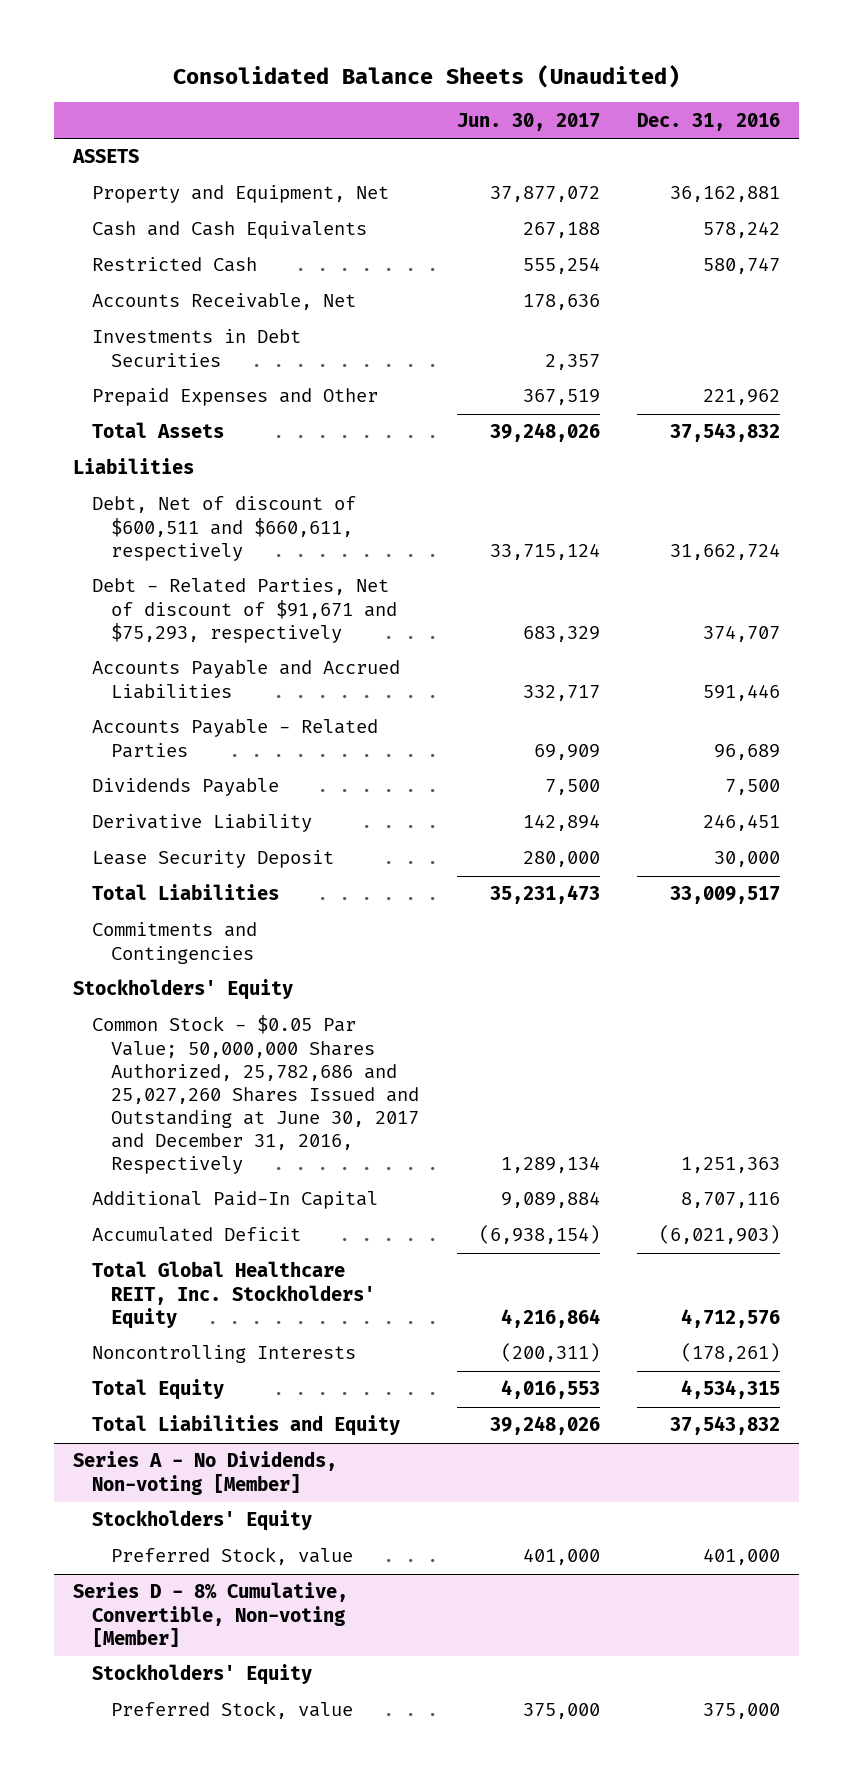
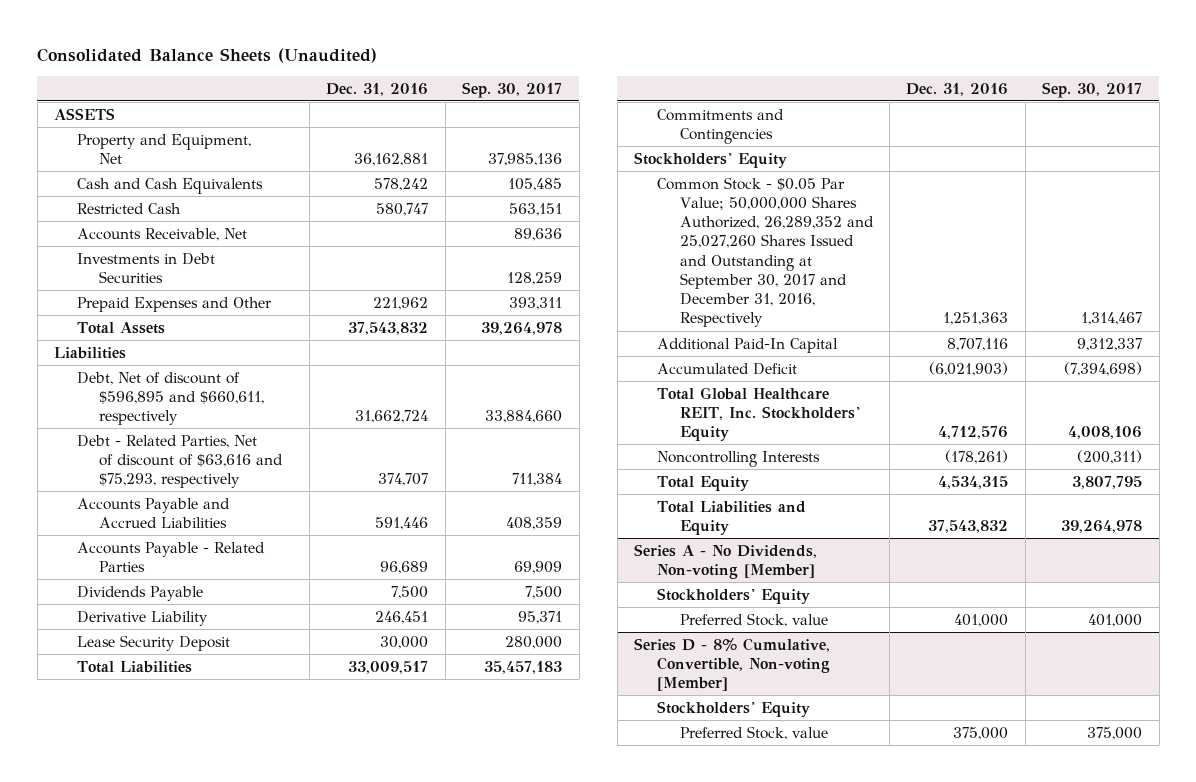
[456,112,600,131] Jun. 30, 2017 -> none
none -> [462,81,563,98] Sep. 30, 2017
[92,496,357,561] Debt, Net of discount of $600,511 and $660,611, respectively -> [76,371,265,426] Debt, Net of discount of $596,895 and $660,611, respectively
[92,578,398,643] Debt - Related Parties, Net of discount of $91,671 and $75,293, respectively -> [76,434,284,489] Debt - Related Parties, Net of discount of $63,616 and $75,293, respectively
[92,1015,420,1175] Common Stock - $0.05 Par Value; 50,000,000 Shares Authorized, 25,782,686 and 25,027,260 Shares Issued and Outstanding at June 30, 2017 and December 31, 2016, Respectively -> [656,176,874,328] Common Stock - $0.05 Par Value; 50,000,000 Shares Authorized, 26,289,352 and 25,027,260 Shares Issued and Outstanding at September 30, 2017 and December 31, 2016, Respectively

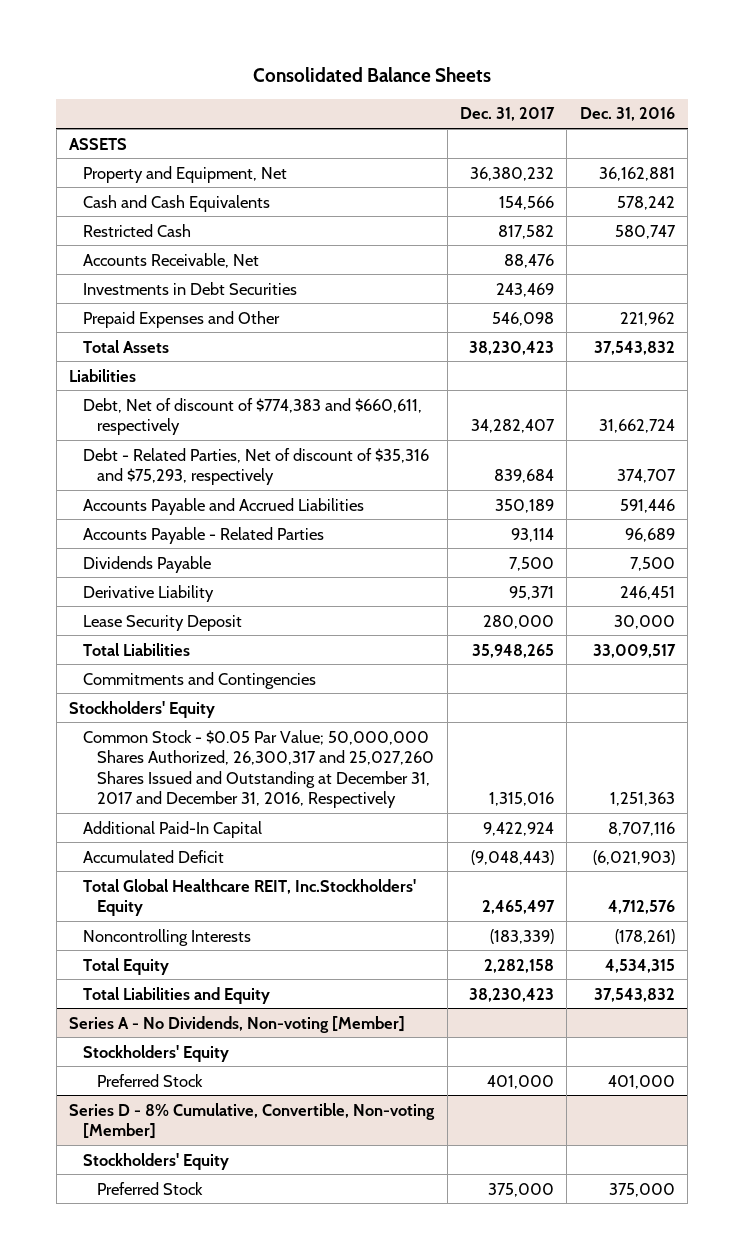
[37,47,378,63] Consolidated Balance Sheets (Unaudited) -> [252,67,491,83] Consolidated Balance Sheets
[462,81,563,98] Sep. 30, 2017 -> none
none -> [459,107,555,122] Dec. 31, 2017
[76,371,265,426] Debt, Net of discount of $596,895 and $660,611, respectively -> [82,397,422,436] Debt, Net of discount of $774,383 and $660,611, respectively
[76,434,284,489] Debt - Related Parties, Net of discount of $63,616 and $75,293, respectively -> [82,447,429,486] Debt - Related Parties, Net of discount of $35,316 and $75,293, respectively
[656,176,874,328] Common Stock - $0.05 Par Value; 50,000,000 Shares Authorized, 26,289,352 and 25,027,260 Shares Issued and Outstanding at September 30, 2017 and December 31, 2016, Respectively -> [82,729,434,809] Common Stock - $0.05 Par Value; 50,000,000 Shares Authorized, 26,300,317 and 25,027,260 Shares Issued and Outstanding at December 31, 2017 and December 31, 2016, Respectively
[656,386,860,442] Total Global Healthcare REIT, Inc. Stockholders' Equity -> [82,878,416,917] Total Global Healthcare REIT, Inc.Stockholders' Equity
[679,612,828,627] Preferred Stock, value -> [96,1073,203,1087] Preferred Stock
[679,725,828,740] Preferred Stock, value -> [96,1181,203,1195] Preferred Stock

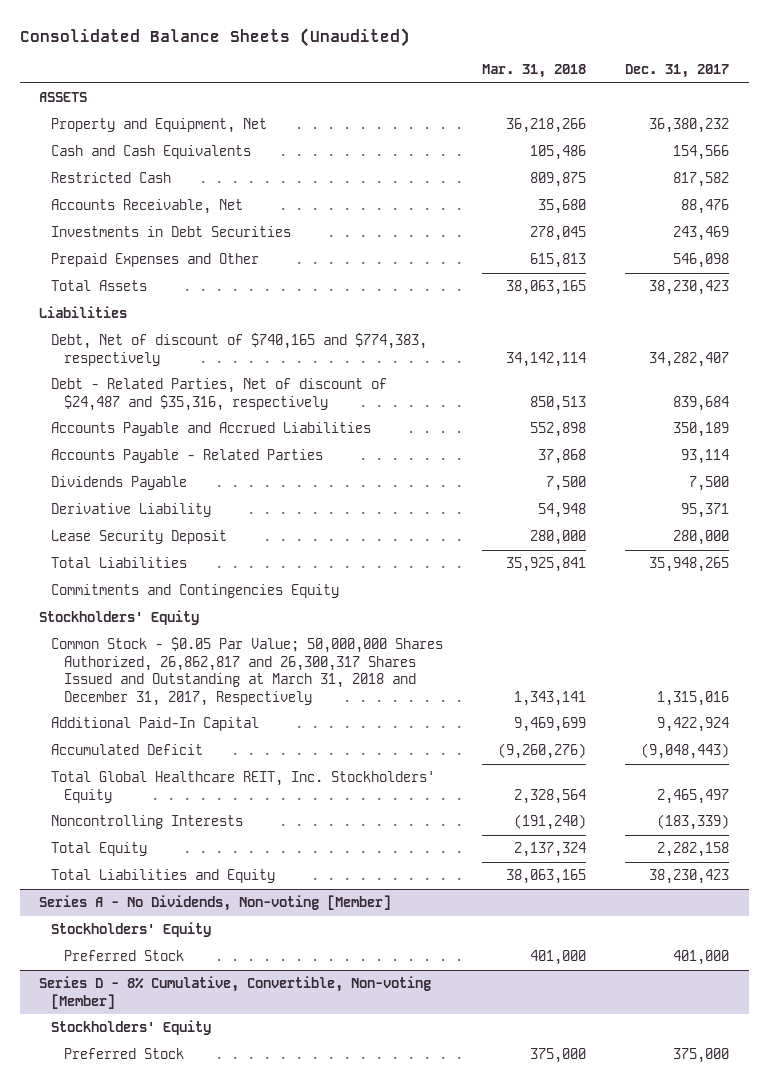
[252,67,491,83] Consolidated Balance Sheets -> [19,27,410,47] Consolidated Balance Sheets (Unaudited)
[579,107,675,122] Dec. 31, 2016 -> none
none -> [482,64,587,79] Mar. 31, 2018
[82,397,422,436] Debt, Net of discount of $774,383 and $660,611, respectively -> [51,333,428,366] Debt, Net of discount of $740,165 and $774,383, respectively
[82,447,429,486] Debt - Related Parties, Net of discount of $35,316 and $75,293, respectively -> [51,378,388,411] Debt - Related Parties, Net of discount of $24,487 and $35,316, respectively
[82,671,316,689] Commitments and Contingencies -> [51,584,340,599] Commitments and Contingencies Equity
[82,729,434,809] Common Stock - $0.05 Par Value; 50,000,000 Shares Authorized, 26,300,317 and 25,027,260 Shares Issued and Outstanding at December 31, 2017 and December 31, 2016, Respectively -> [51,637,444,706] Common Stock - $0.05 Par Value; 50,000,000 Shares Authorized, 26,862,817 and 26,300,317 Shares Issued and Outstanding at March 31, 2018 and December 31, 2017, Respectively
[82,878,416,917] Total Global Healthcare REIT, Inc.Stockholders' Equity -> [51,771,436,803] Total Global Healthcare REIT, Inc. Stockholders' Equity

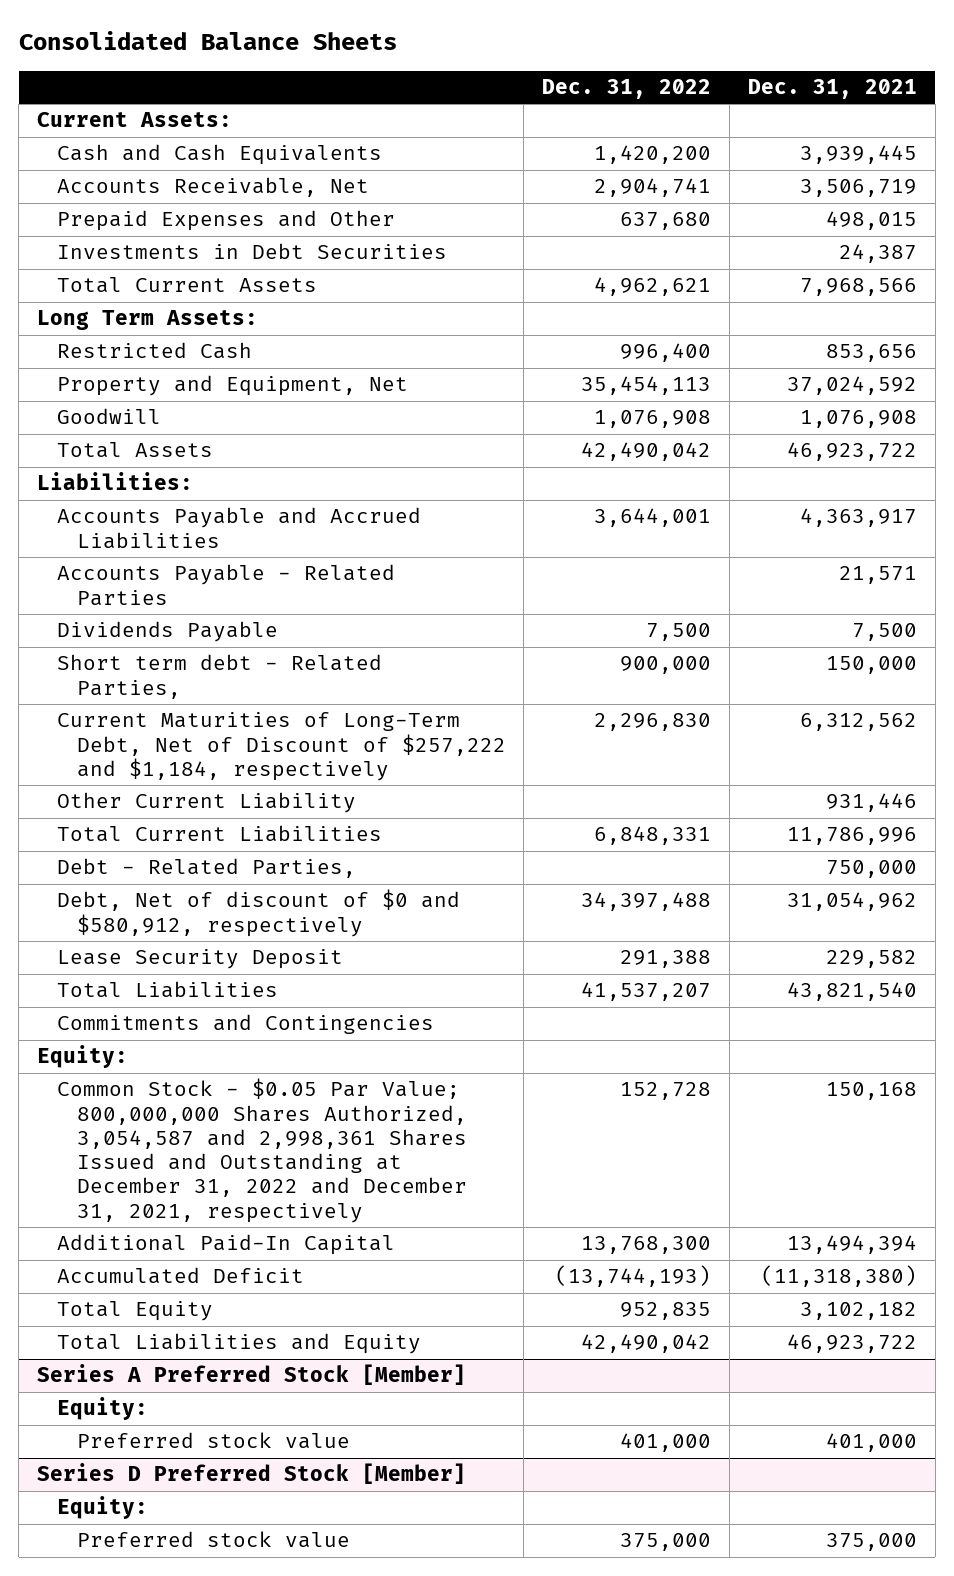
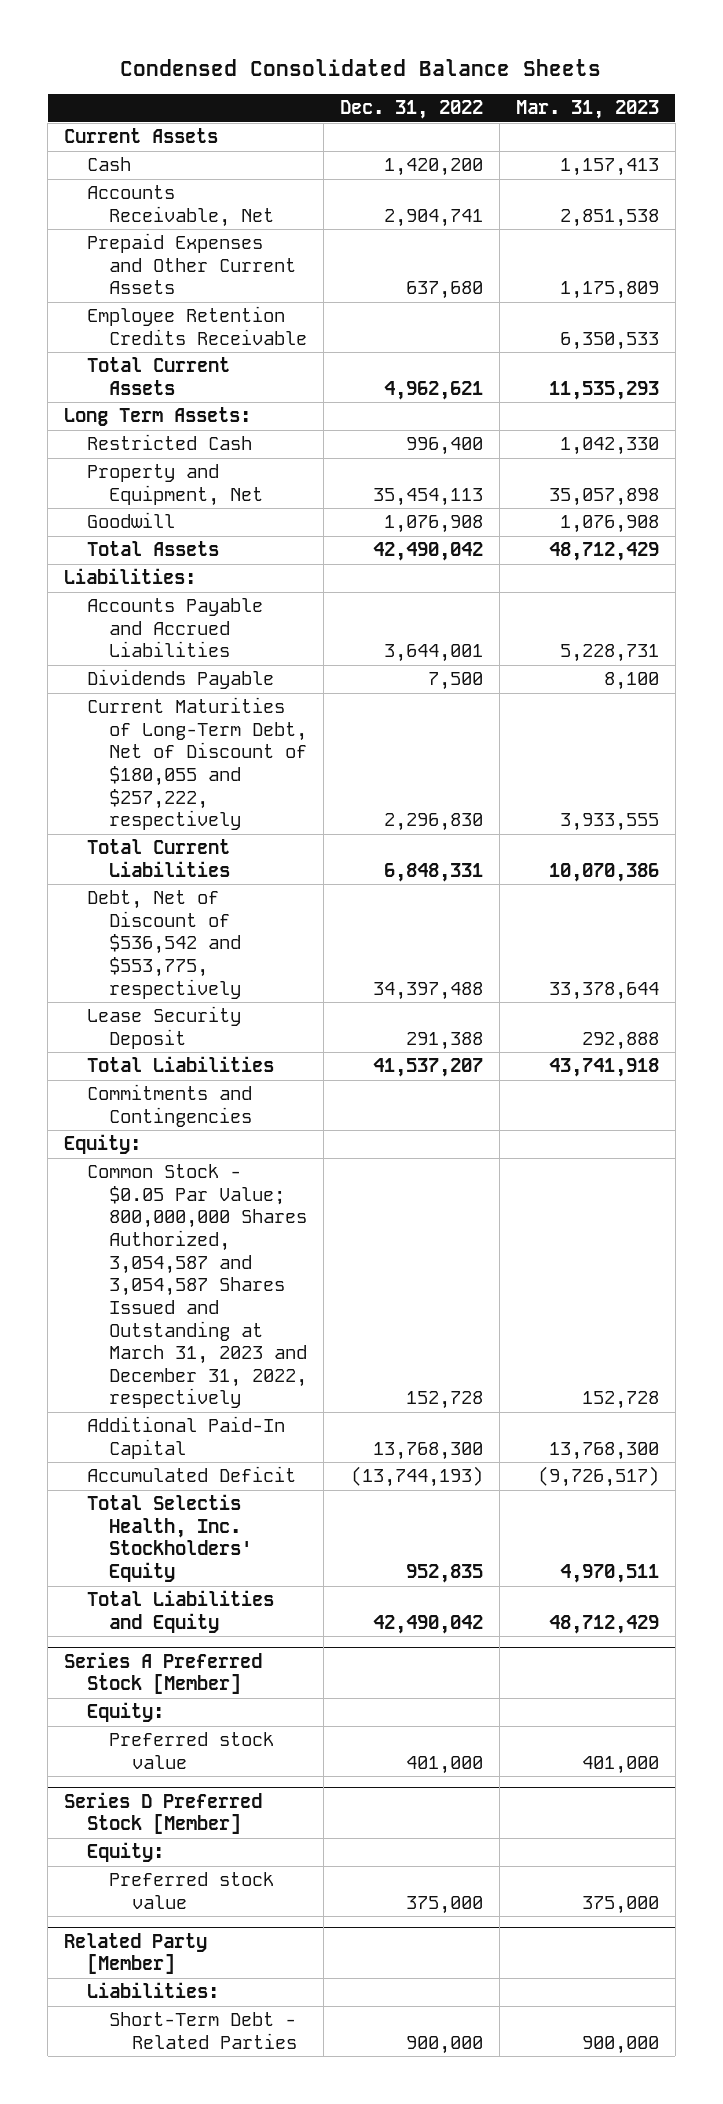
[18,31,397,51] Consolidated Balance Sheets -> [120,58,602,76] Condensed Consolidated Balance Sheets
[747,78,917,99] Dec. 31, 2021 -> none
none -> [515,100,659,120] Mar. 31, 2023
[37,112,233,128] Current Assets: -> [63,128,218,144] Current Assets
[56,144,382,166] Cash and Cash Equivalents -> [86,157,131,172] Cash
[56,243,447,260] Investments in Debt Securities -> none
[56,210,395,232] Prepaid Expenses and Other -> [86,233,297,295] Prepaid Expenses and Other Current Assets
none -> [86,306,308,345] Employee Retention Credits Receivable
[56,564,395,606] Accounts Payable - Related Parties -> none
[56,654,382,699] Short term debt - Related Parties, -> none
[56,792,356,814] Other Current Liability -> none
[56,712,506,781] Current Maturities of Long-Term Debt, Net of Discount of $257,222 and $1,184, respectively -> [86,697,308,831] Current Maturities of Long-Term Debt, Net of Discount of $180,055 and $257,222, respectively
[56,858,356,879] Debt - Related Parties, -> none
[56,889,460,937] Debt, Net of discount of $0 and $580,912, respectively -> [86,890,242,999] Debt, Net of Discount of $536,542 and $553,775, respectively
[56,1078,467,1223] Common Stock - $0.05 Par Value; 800,000,000 Shares Authorized, 3,054,587 and 2,998,361 Shares Issued and Outstanding at December 31, 2022 and December 31, 2021, respectively -> [86,1164,308,1409] Common Stock - $0.05 Par Value; 800,000,000 Shares Authorized, 3,054,587 and 3,054,587 Shares Issued and Outstanding at March 31, 2023 and December 31, 2022, respectively
[56,1301,213,1322] Total Equity -> [86,1494,253,1583] Total Selectis Health, Inc. Stockholders' Equity
none -> [63,1932,207,1975] Related Party [Member]
none -> [86,1982,219,1999] Liabilities:
none -> [109,2012,298,2049] Short-Term Debt - Related Parties

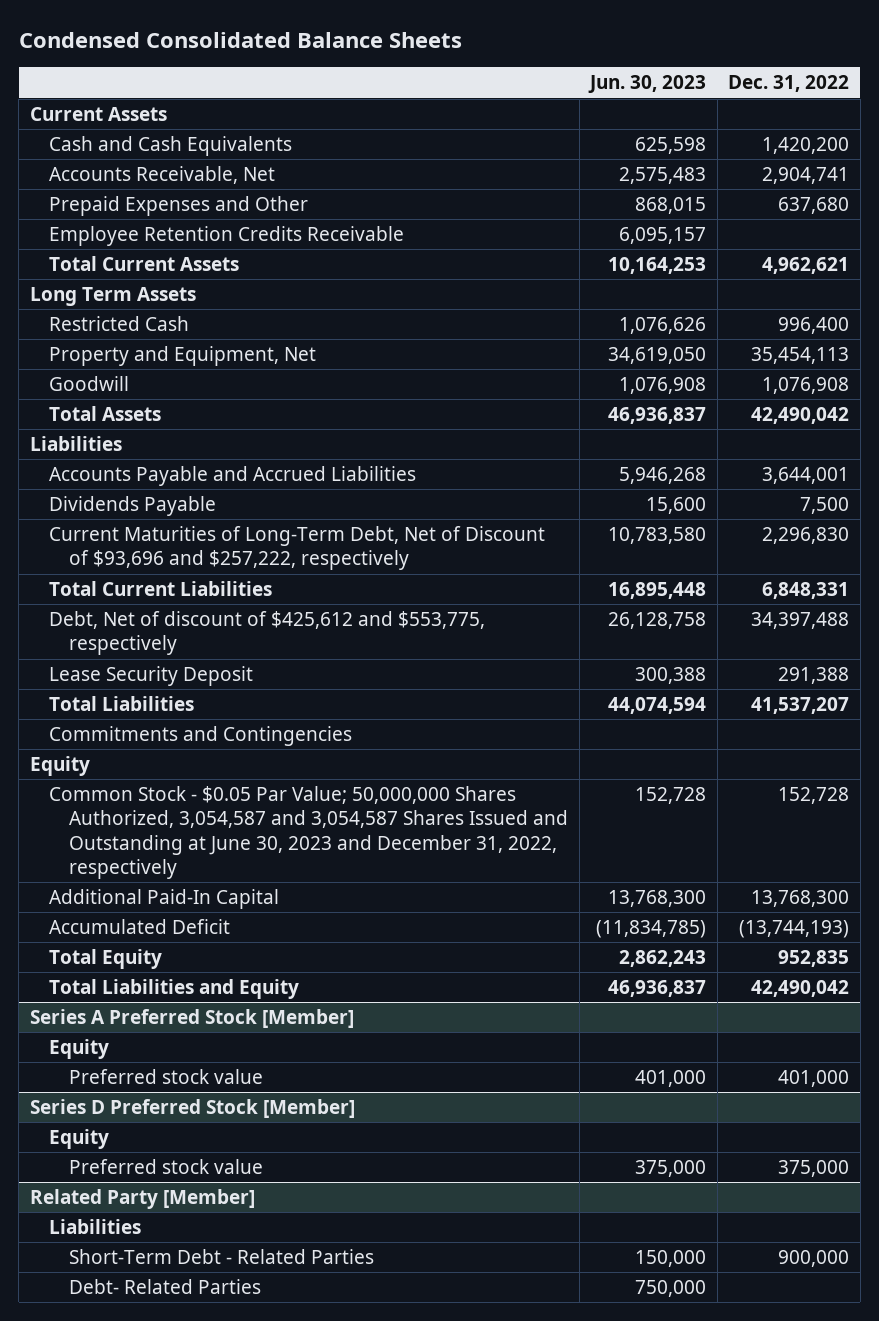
[515,100,659,120] Mar. 31, 2023 -> none
none -> [588,75,707,94] Jun. 30, 2023
[86,157,131,172] Cash -> [49,136,293,157] Cash and Cash Equivalents
[86,233,297,295] Prepaid Expenses and Other Current Assets -> [49,196,309,217] Prepaid Expenses and Other
[63,407,251,427] Long Term Assets: -> [29,287,196,307] Long Term Assets
[63,568,196,585] Liabilities: -> [29,436,122,452] Liabilities
[86,697,308,831] Current Maturities of Long-Term Debt, Net of Discount of $180,055 and $257,222, respectively -> [49,526,546,571] Current Maturities of Long-Term Debt, Net of Discount of $93,696 and $257,222, respectively
[86,890,242,999] Debt, Net of Discount of $536,542 and $553,775, respectively -> [49,611,486,656] Debt, Net of discount of $425,612 and $553,775, respectively
[63,1134,141,1155] Equity: -> [29,756,90,777] Equity
[86,1164,308,1409] Common Stock - $0.05 Par Value; 800,000,000 Shares Authorized, 3,054,587 and 3,054,587 Shares Issued and Outstanding at March 31, 2023 and December 31, 2022, respectively -> [49,786,569,879] Common Stock - $0.05 Par Value; 50,000,000 Shares Authorized, 3,054,587 and 3,054,587 Shares Issued and Outstanding at June 30, 2023 and December 31, 2022, respectively
[86,1494,253,1583] Total Selectis Health, Inc. Stockholders' Equity -> [49,949,163,970] Total Equity
[86,1702,164,1723] Equity: -> [49,1039,110,1060] Equity
[86,1842,164,1863] Equity: -> [49,1129,110,1150] Equity
[86,1982,219,1999] Liabilities: -> [49,1219,142,1235] Liabilities
none -> [69,1279,262,1295] Debt- Related Parties

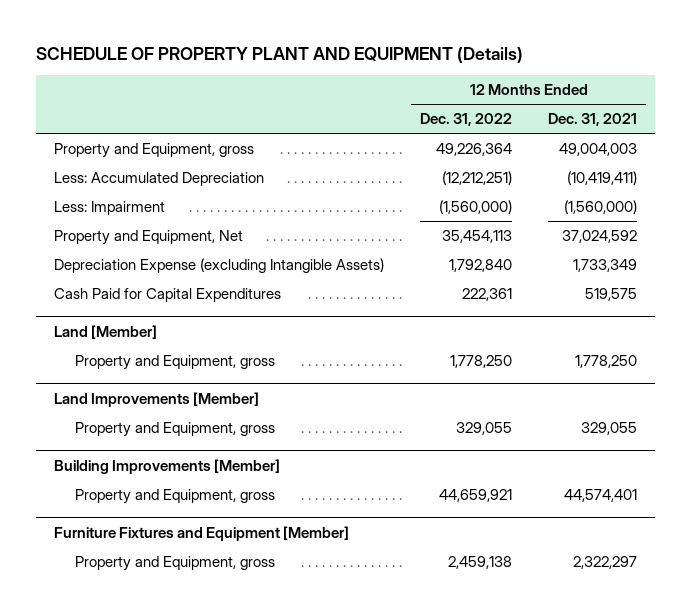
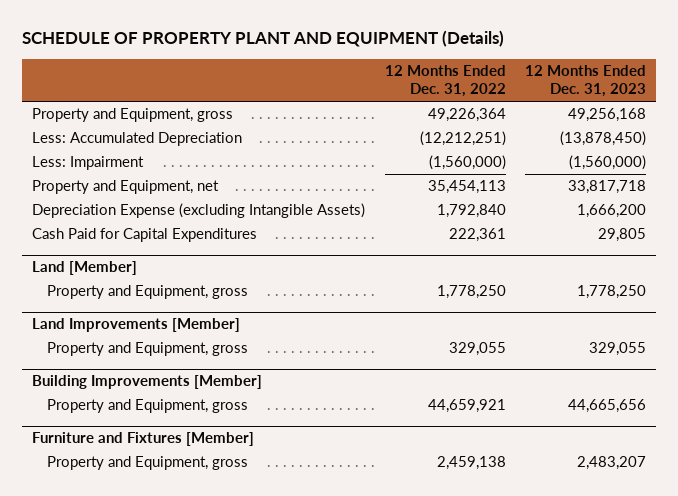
[548,113,638,127] Dec. 31, 2021 -> none
none -> [525,65,647,98] 12 Months Ended Dec. 31, 2023
[54,230,244,246] Property and Equipment, Net -> [31,180,219,195] Property and Equipment, net
[54,525,350,541] Furniture Fixtures and Equipment [Member] -> [31,432,254,447] Furniture and Fixtures [Member]

